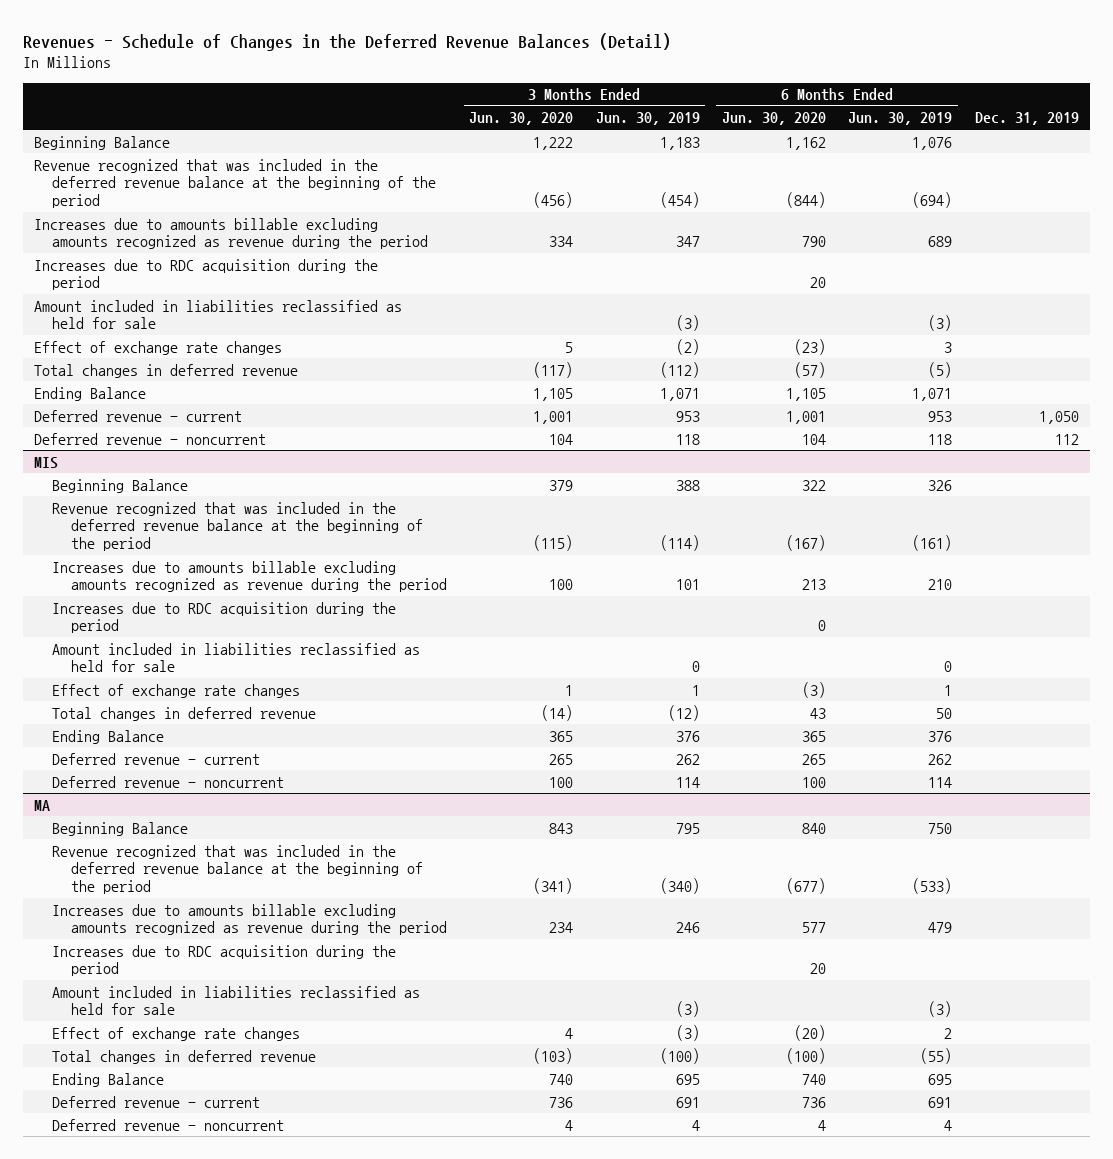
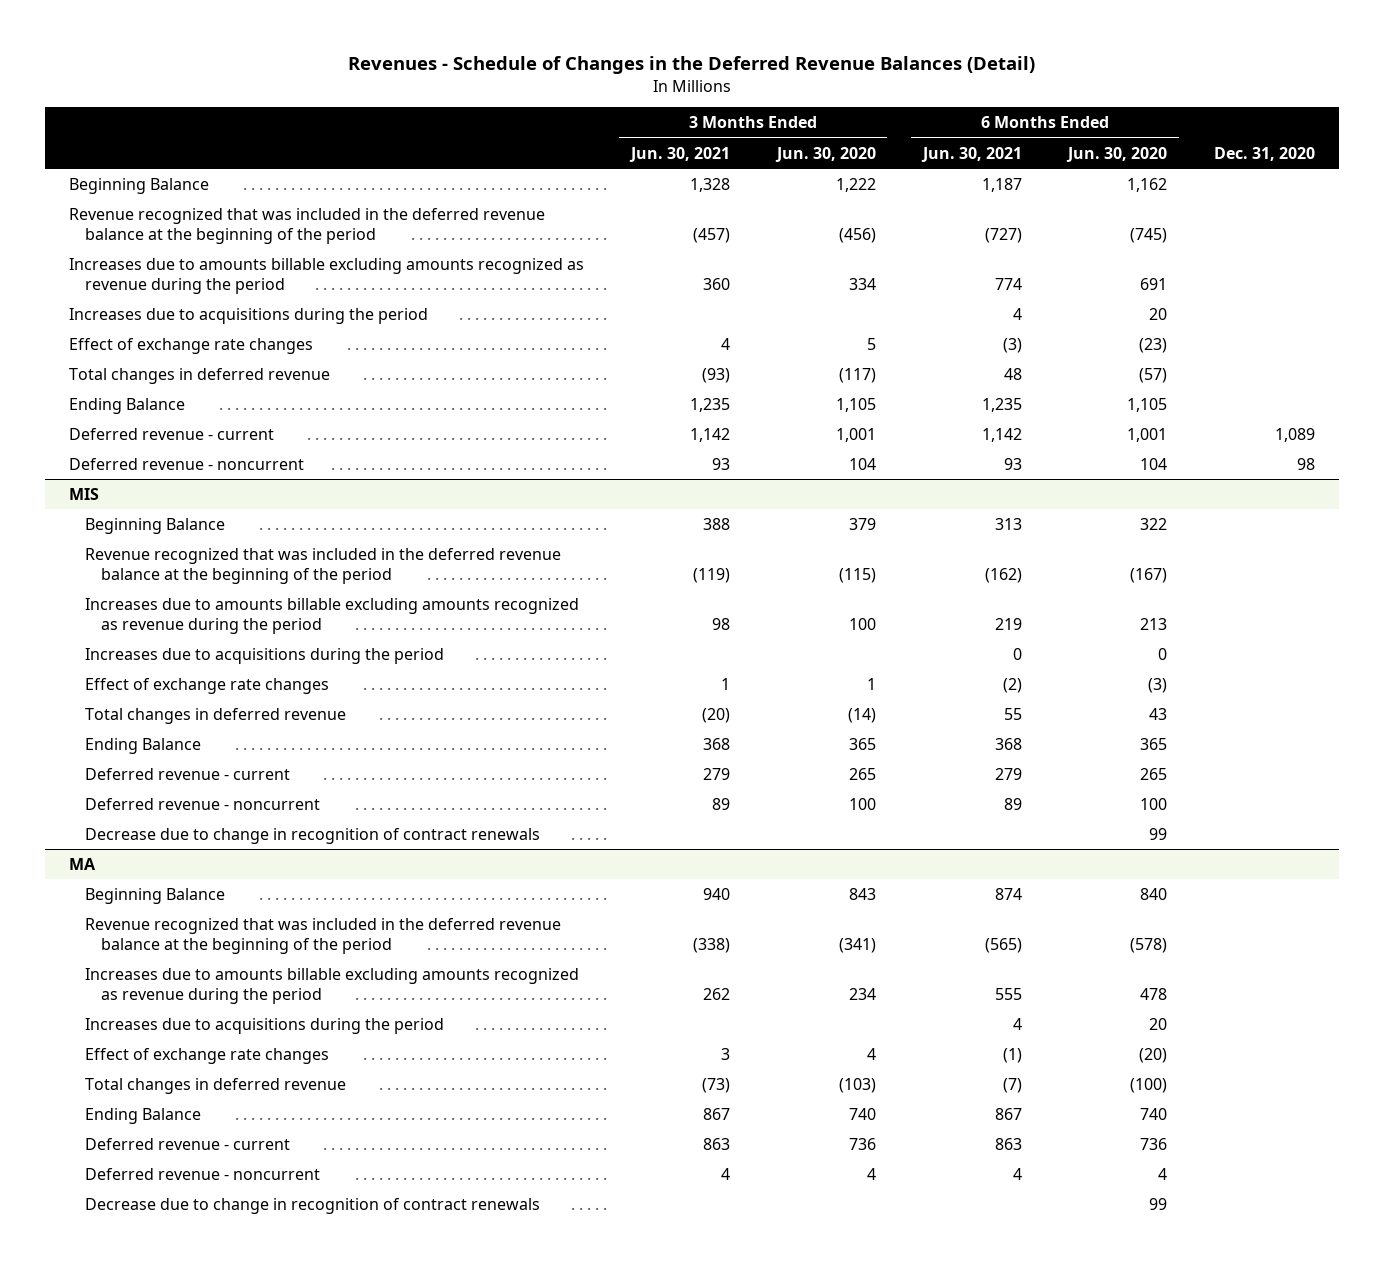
[595,112,700,126] Jun. 30, 2019 -> none
[848,112,953,126] Jun. 30, 2019 -> none
[974,112,1079,126] Dec. 31, 2019 -> none
none -> [628,146,730,162] Jun. 30, 2021
none -> [920,146,1022,162] Jun. 30, 2021
none -> [1214,146,1316,161] Dec. 31, 2020
[34,299,403,330] Amount included in liabilities reclassified as held for sale -> none
[786,191,827,208] (844) -> [1130,227,1168,243] (745)
[802,236,827,248] 790 -> [1140,277,1168,290] 691
[34,258,379,291] Increases due to RDC acquisition during the period -> [68,307,428,324] Increases due to acquisitions during the period
[52,642,421,673] Amount included in liabilities reclassified as held for sale -> none
[52,601,397,634] Increases due to RDC acquisition during the period -> [85,647,445,664] Increases due to acquisitions during the period
none -> [85,827,541,844] Decrease due to change in recognition of contract renewals
[52,985,421,1016] Amount included in liabilities reclassified as held for sale -> none
[786,877,827,894] (677) -> [1130,937,1168,953] (578)
[802,922,827,934] 577 -> [1140,987,1168,1000] 478
[52,944,397,977] Increases due to RDC acquisition during the period -> [85,1017,445,1034] Increases due to acquisitions during the period
none -> [85,1197,541,1214] Decrease due to change in recognition of contract renewals

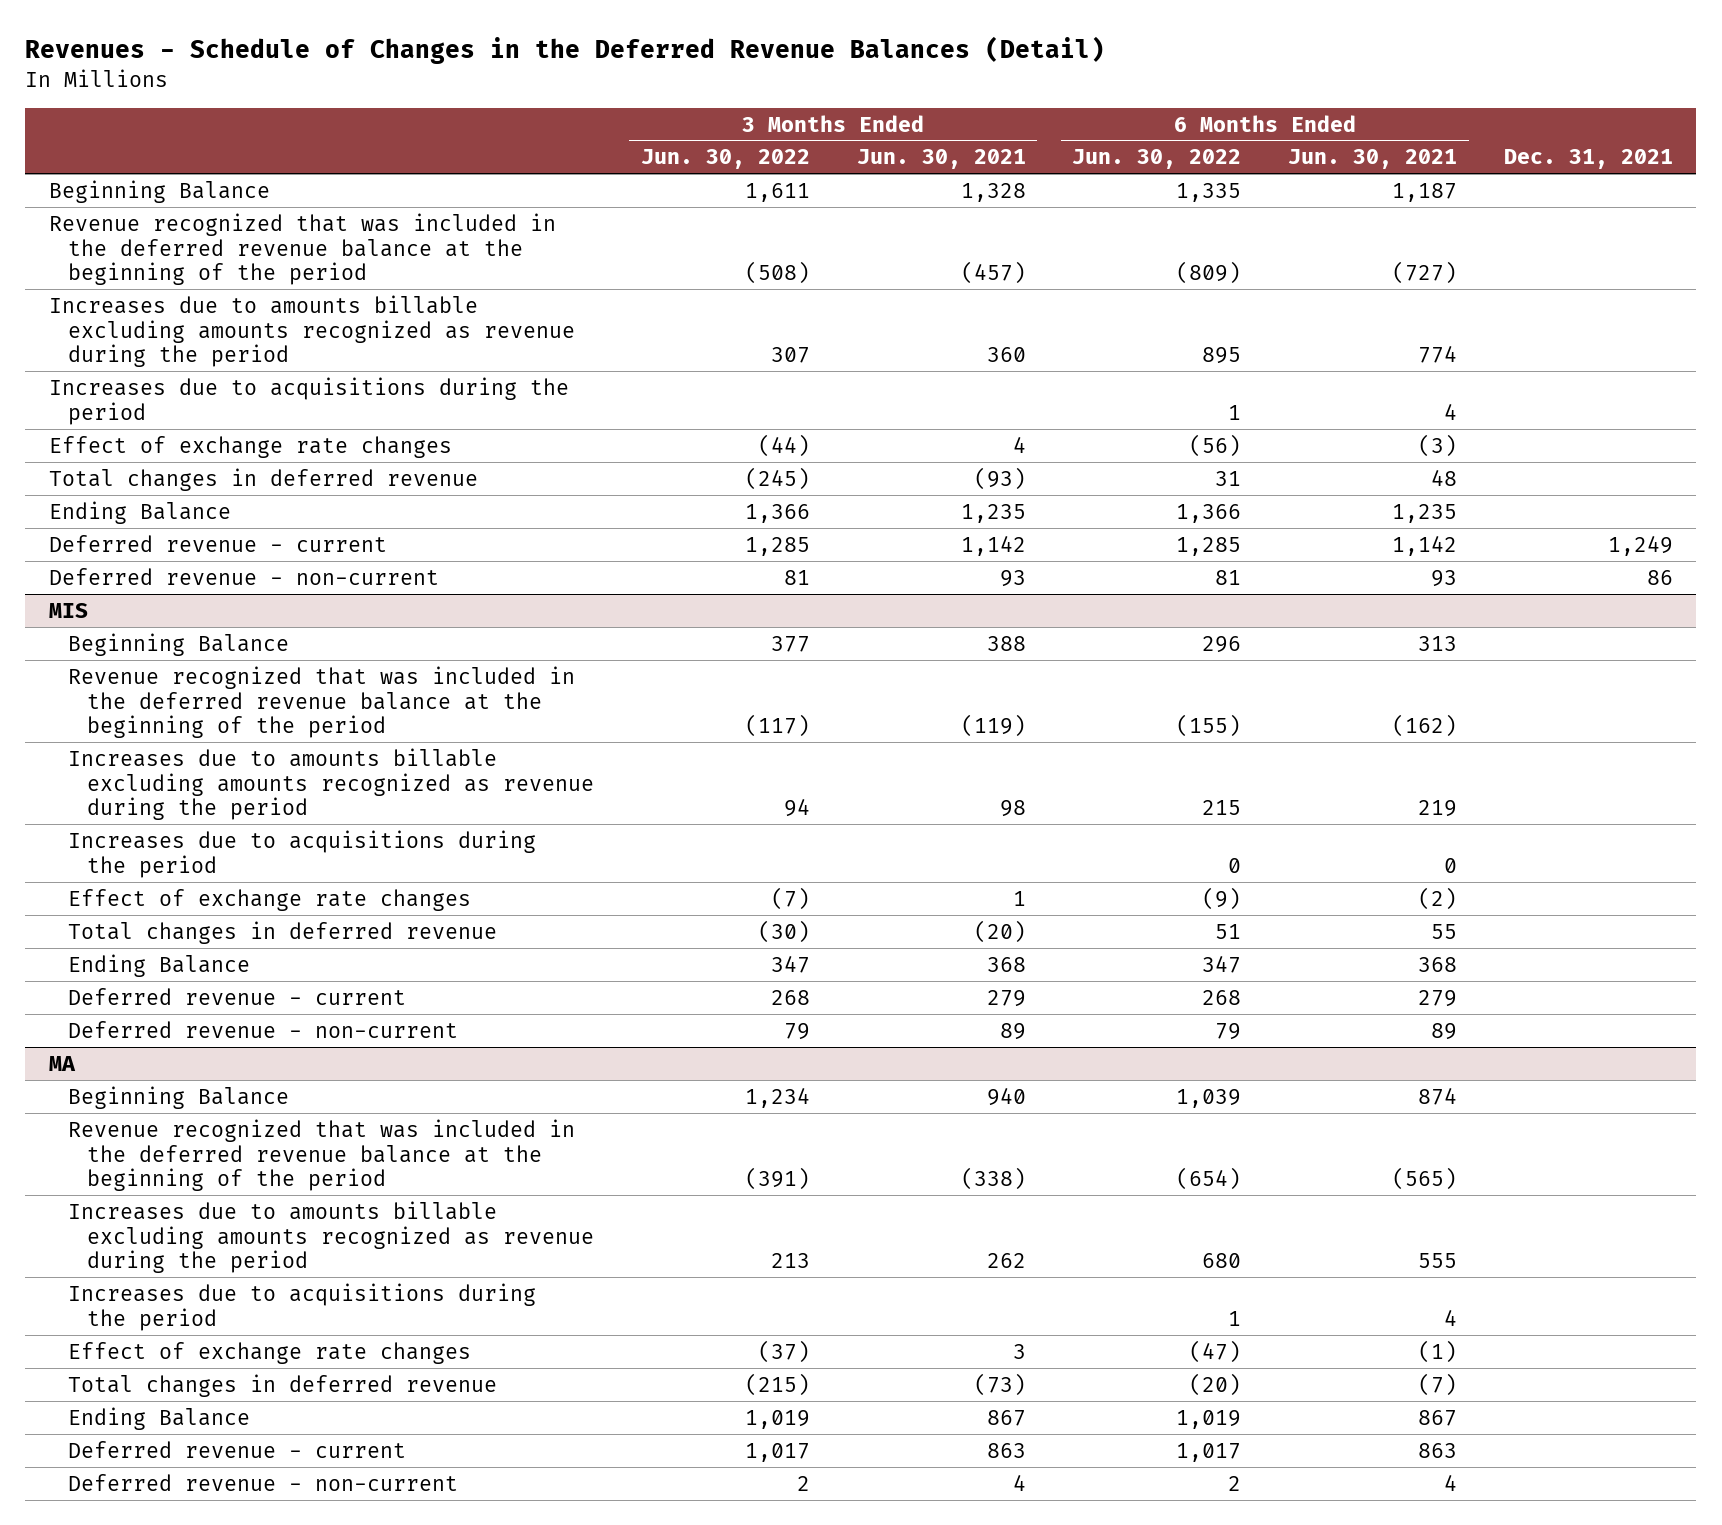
[774,146,876,162] Jun. 30, 2020 -> none
[1066,146,1168,162] Jun. 30, 2020 -> none
[1214,146,1316,161] Dec. 31, 2020 -> none
none -> [640,149,810,170] Jun. 30, 2022
none -> [1072,149,1242,170] Jun. 30, 2022
none -> [1504,149,1674,170] Dec. 31, 2021
[68,457,304,470] Deferred revenue - noncurrent -> [48,567,439,585] Deferred revenue - non-current
[85,827,541,844] Decrease due to change in recognition of contract renewals -> none
[85,797,321,810] Deferred revenue - noncurrent -> [67,1020,458,1038] Deferred revenue - non-current
[85,1197,541,1214] Decrease due to change in recognition of contract renewals -> none
[85,1167,321,1180] Deferred revenue - noncurrent -> [67,1473,458,1491] Deferred revenue - non-current

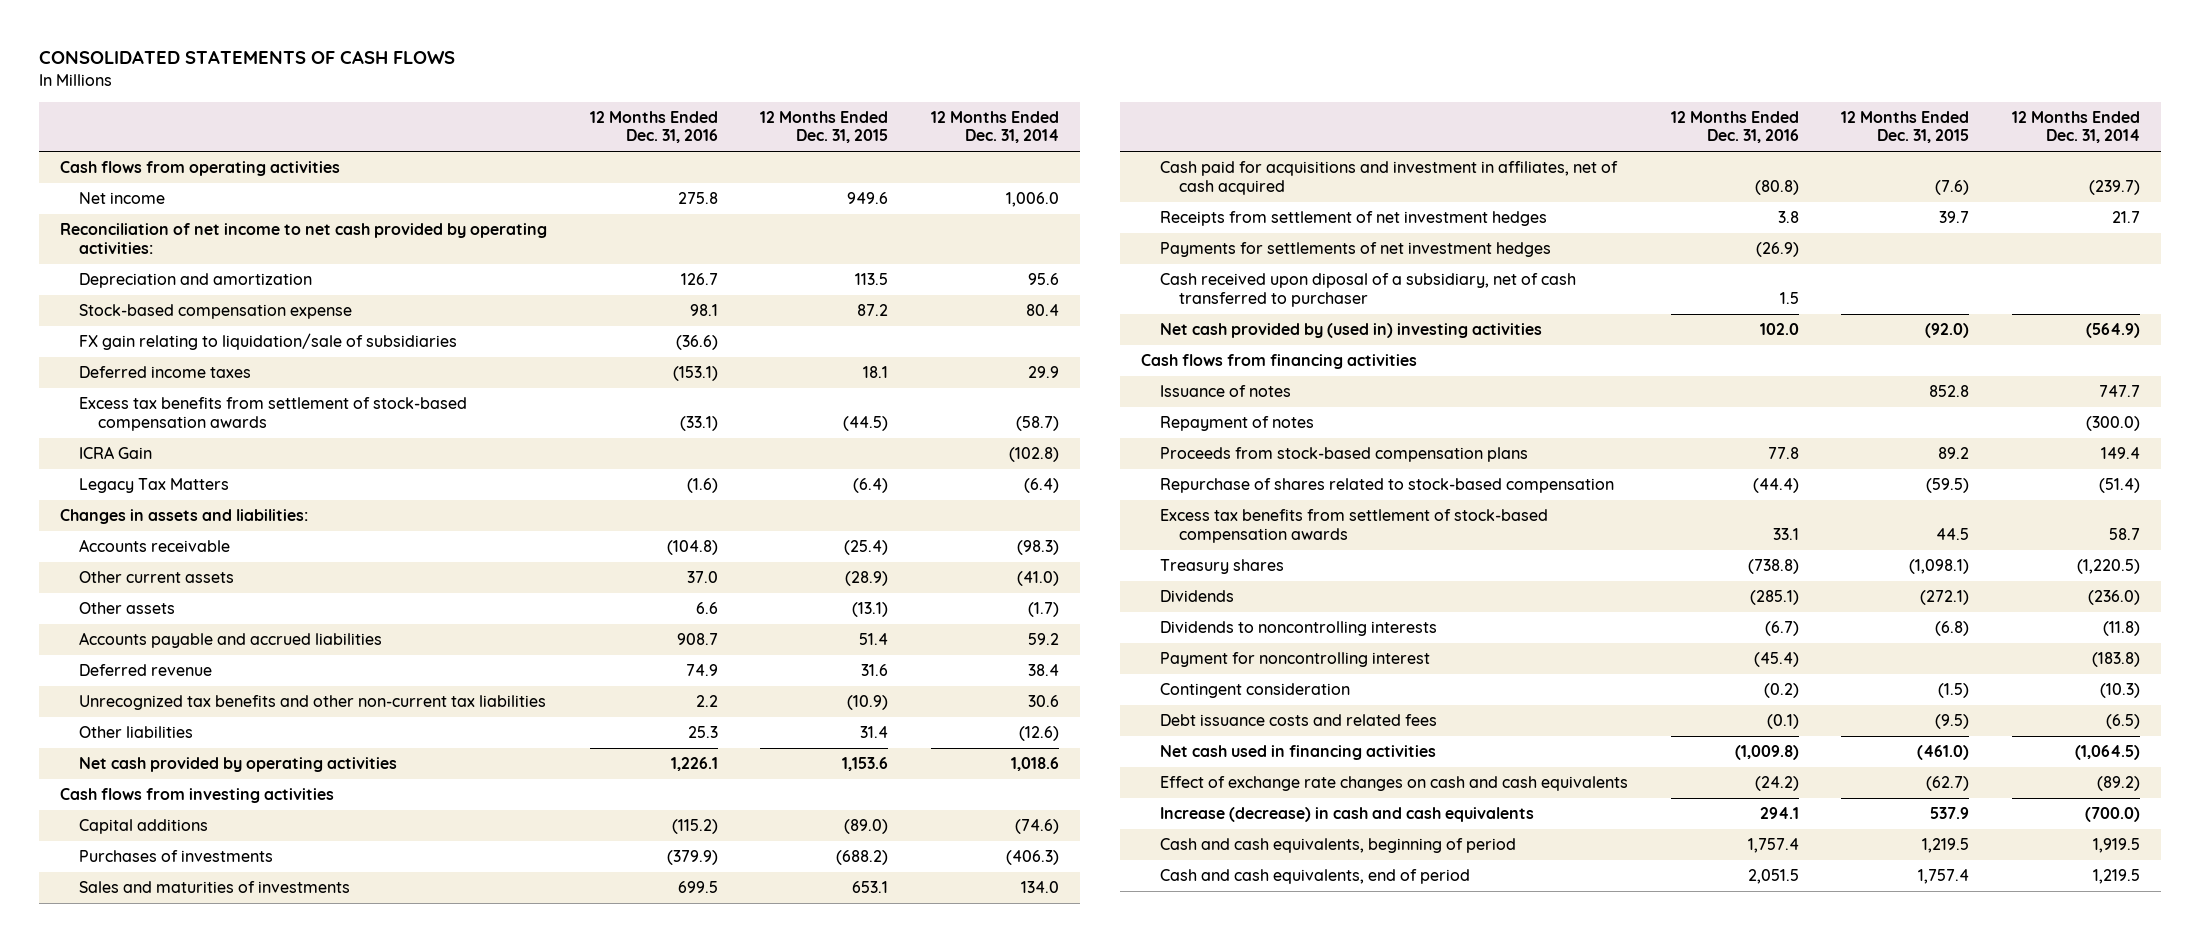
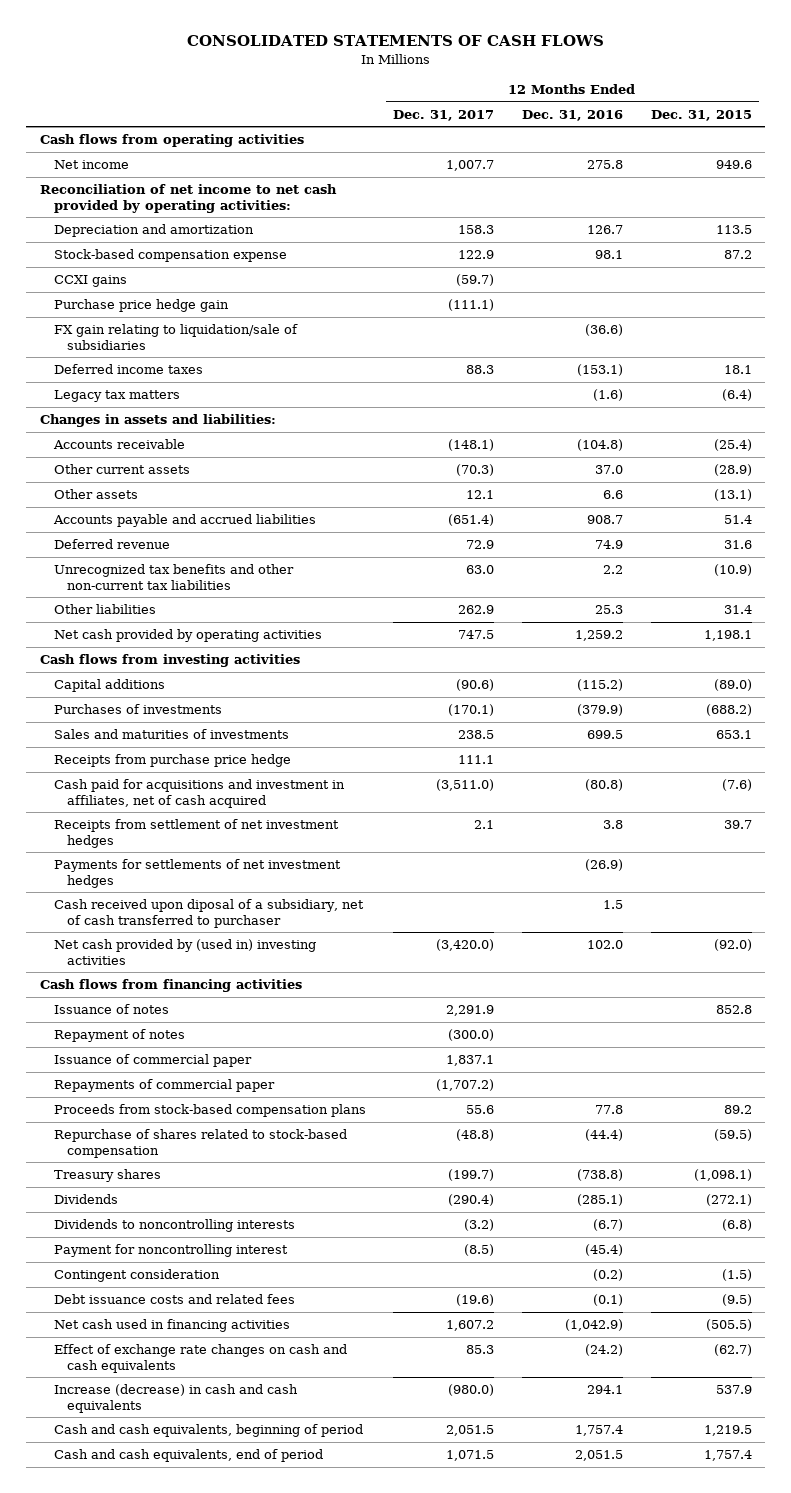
[930,110,1059,144] 12 Months Ended Dec. 31, 2014 -> none
none -> [393,109,495,121] Dec. 31, 2017
none -> [53,275,127,288] CCXI gains
none -> [53,299,229,313] Purchase price hedge gain
[79,397,468,431] Excess tax benefits from settlement of stock-based compensation awards -> none
[79,446,153,460] ICRA Gain -> none
[79,478,230,494] Legacy Tax Matters -> [53,390,180,403] Legacy tax matters
[670,757,718,772] 1,226.1 -> [574,630,623,642] 1,259.2
[842,757,889,772] 1,153.6 -> [703,630,752,642] 1,198.1
none -> [53,754,291,768] Receipts from purchase price hedge
none -> [53,1054,252,1068] Issuance of commercial paper
none -> [53,1079,275,1093] Repayments of commercial paper
[1160,509,1549,543] Excess tax benefits from settlement of stock-based compensation awards -> none
[1734,745,1799,761] (1,009.8) -> [564,1319,623,1332] (1,042.9)
[1917,745,1970,761] (461.0) -> [705,1319,752,1332] (505.5)

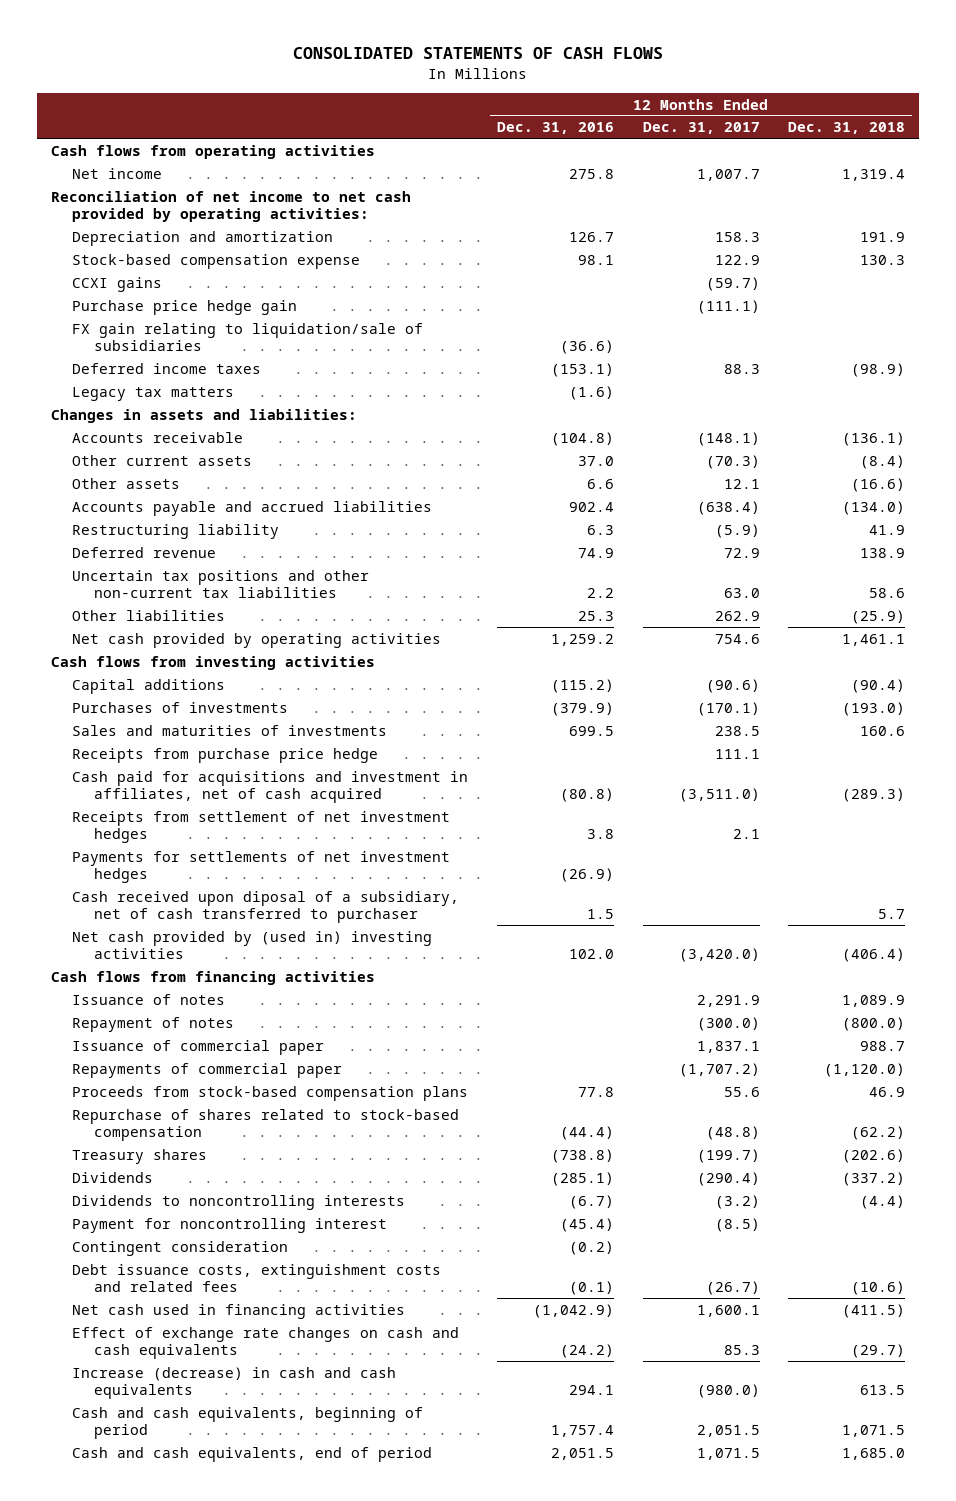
[650,109,752,121] Dec. 31, 2015 -> none
none -> [788,122,906,135] Dec. 31, 2018
[448,514,495,527] (651.4) -> [696,500,760,515] (638.4)
[586,515,623,525] 908.7 -> [568,501,614,512] 902.4
none -> [72,523,280,539] Restructuring liability
[53,564,294,590] Unrecognized tax benefits and other non-current tax liabilities -> [72,569,370,598] Uncertain tax positions and other non-current tax liabilities
[458,630,495,640] 747.5 -> [714,633,760,644] 754.6
[53,1294,295,1305] Debt issuance costs and related fees -> [72,1263,442,1292] Debt issuance costs, extinguishment costs and related fees
[456,1294,495,1307] (19.6) -> [705,1280,760,1295] (26.7)
[446,1320,495,1332] 1,607.2 -> [696,1304,760,1317] 1,600.1

